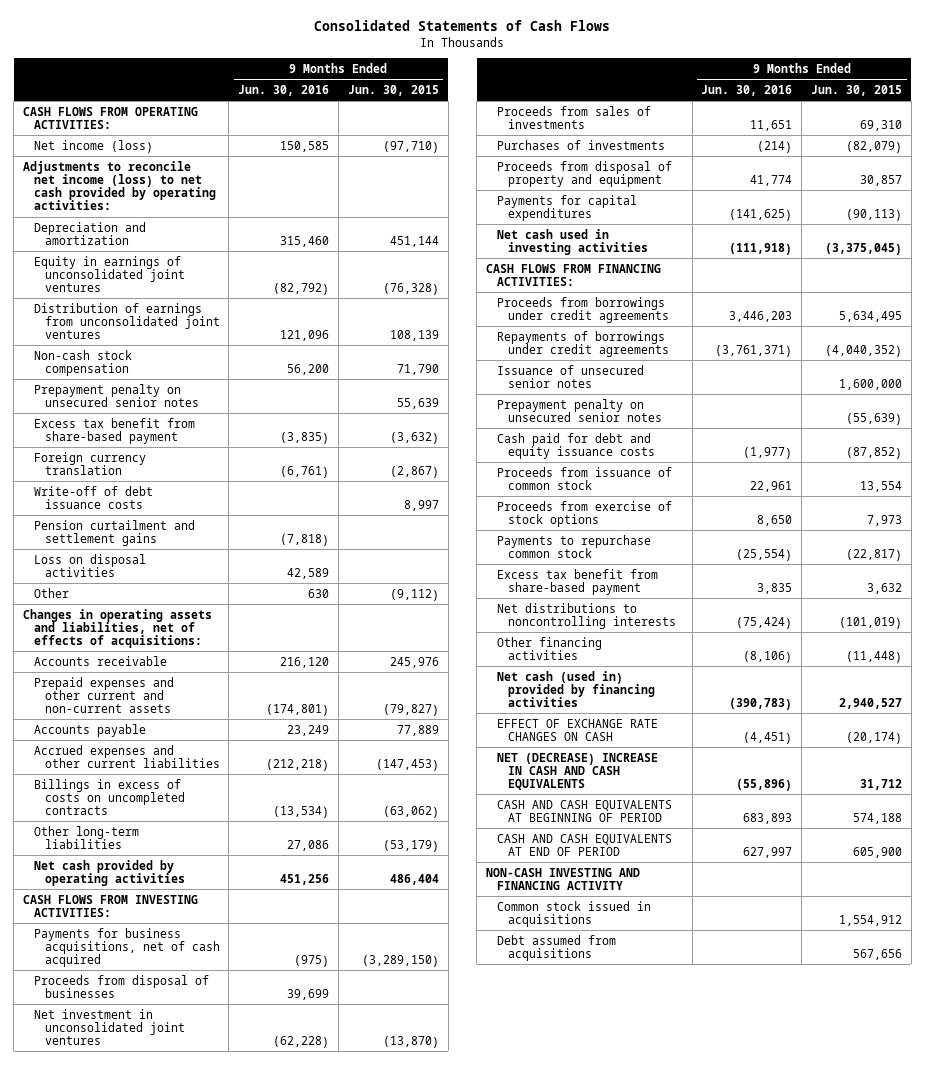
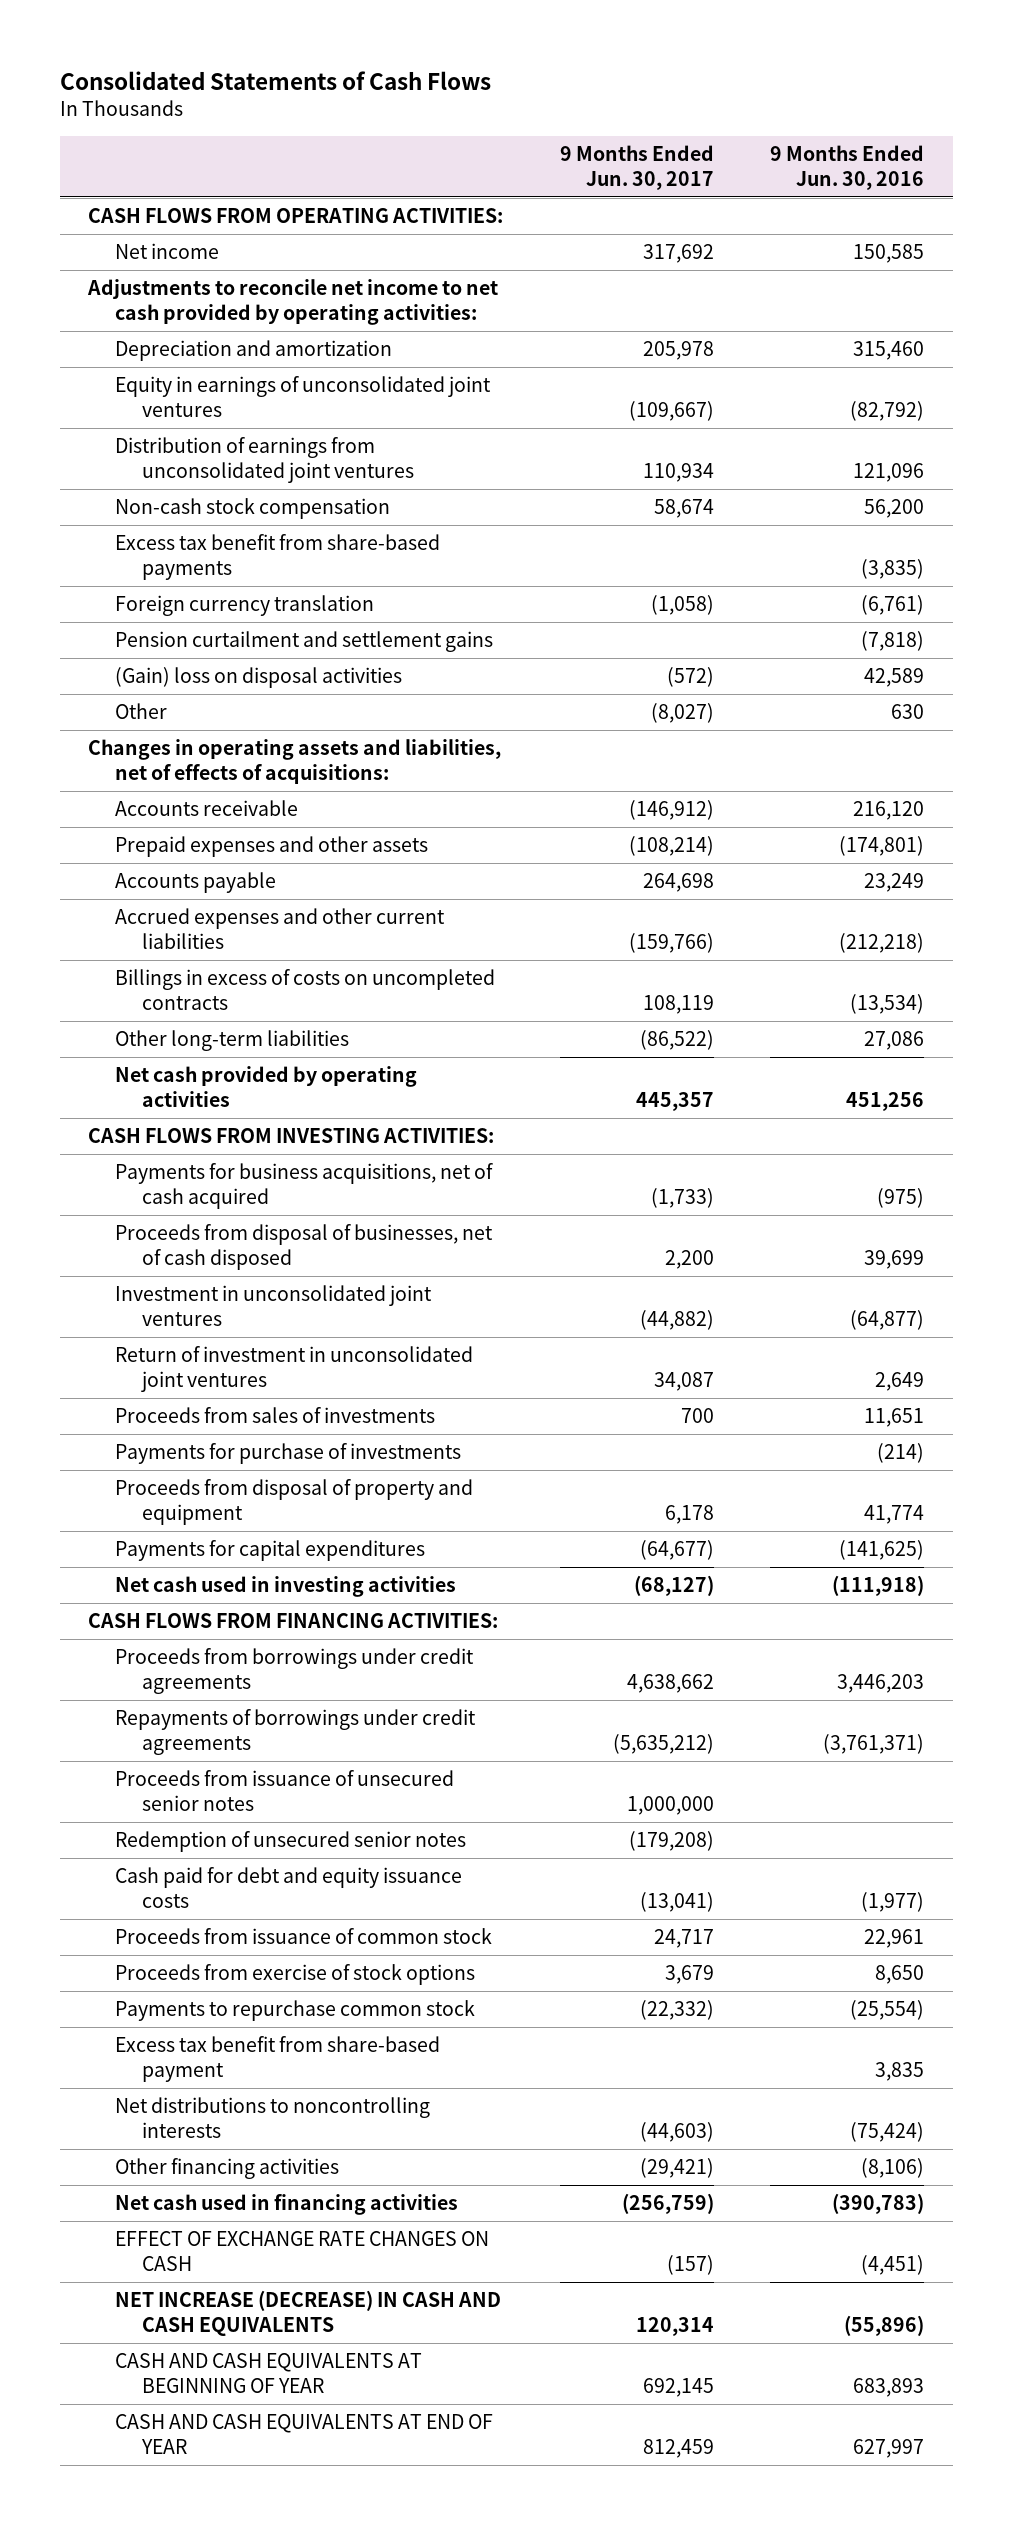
[347,84,439,96] Jun. 30, 2015 -> none
none -> [559,144,714,190] 9 Months Ended Jun. 30, 2017
[33,139,153,153] Net income (loss) -> [114,242,219,259] Net income
[22,160,216,211] Adjustments to reconcile net income (loss) to net cash provided by operating activities: -> [87,278,499,326] Adjustments to reconcile net income to net cash provided by operating activities:
[33,383,199,407] Prepayment penalty on unsecured senior notes -> none
[33,417,195,444] Excess tax benefit from share-based payment -> [114,533,440,581] Excess tax benefit from share-based payments
[33,485,153,509] Write-off of debt issuance costs -> none
[33,553,146,577] Loss on disposal activities -> [114,666,402,688] (Gain) loss on disposal activities
[33,676,174,714] Prepaid expenses and other current and non-current assets -> [114,835,428,857] Prepaid expenses and other assets
[33,974,209,998] Proceeds from disposal of businesses -> [114,1223,493,1271] Proceeds from disposal of businesses, net of cash disposed
[33,1008,185,1046] Net investment in unconsolidated joint ventures -> [114,1284,432,1327] Investment in unconsolidated joint ventures
[273,1036,330,1049] (62,228) -> [850,1310,925,1331] (64,877)
none -> [114,1345,473,1393] Return of investment in unconsolidated joint ventures
[496,139,665,150] Purchases of investments -> [114,1442,461,1464] Payments for purchase of investments
[496,398,662,422] Prepayment penalty on unsecured senior notes -> none
[496,364,644,388] Issuance of unsecured senior notes -> [114,1769,454,1812] Proceeds from issuance of unsecured senior notes
none -> [114,1830,466,1852] Redemption of unsecured senior notes
[496,670,655,708] Net cash (used in) provided by financing activities -> [114,2193,458,2215] Net cash used in financing activities
[485,867,640,890] NON-CASH INVESTING AND FINANCING ACTIVITY -> none
[496,900,651,927] Common stock issued in acquisitions -> none
[496,934,616,961] Debt assumed from acquisitions -> none
[496,752,658,791] NET (DECREASE) INCREASE IN CASH AND CASH EQUIVALENTS -> [114,2289,501,2337] NET INCREASE (DECREASE) IN CASH AND CASH EQUIVALENTS
[496,799,672,822] CASH AND CASH EQUIVALENTS AT BEGINNING OF PERIOD -> [114,2352,422,2394] CASH AND CASH EQUIVALENTS AT BEGINNING OF YEAR
[496,833,672,856] CASH AND CASH EQUIVALENTS AT END OF PERIOD -> [114,2413,493,2455] CASH AND CASH EQUIVALENTS AT END OF YEAR

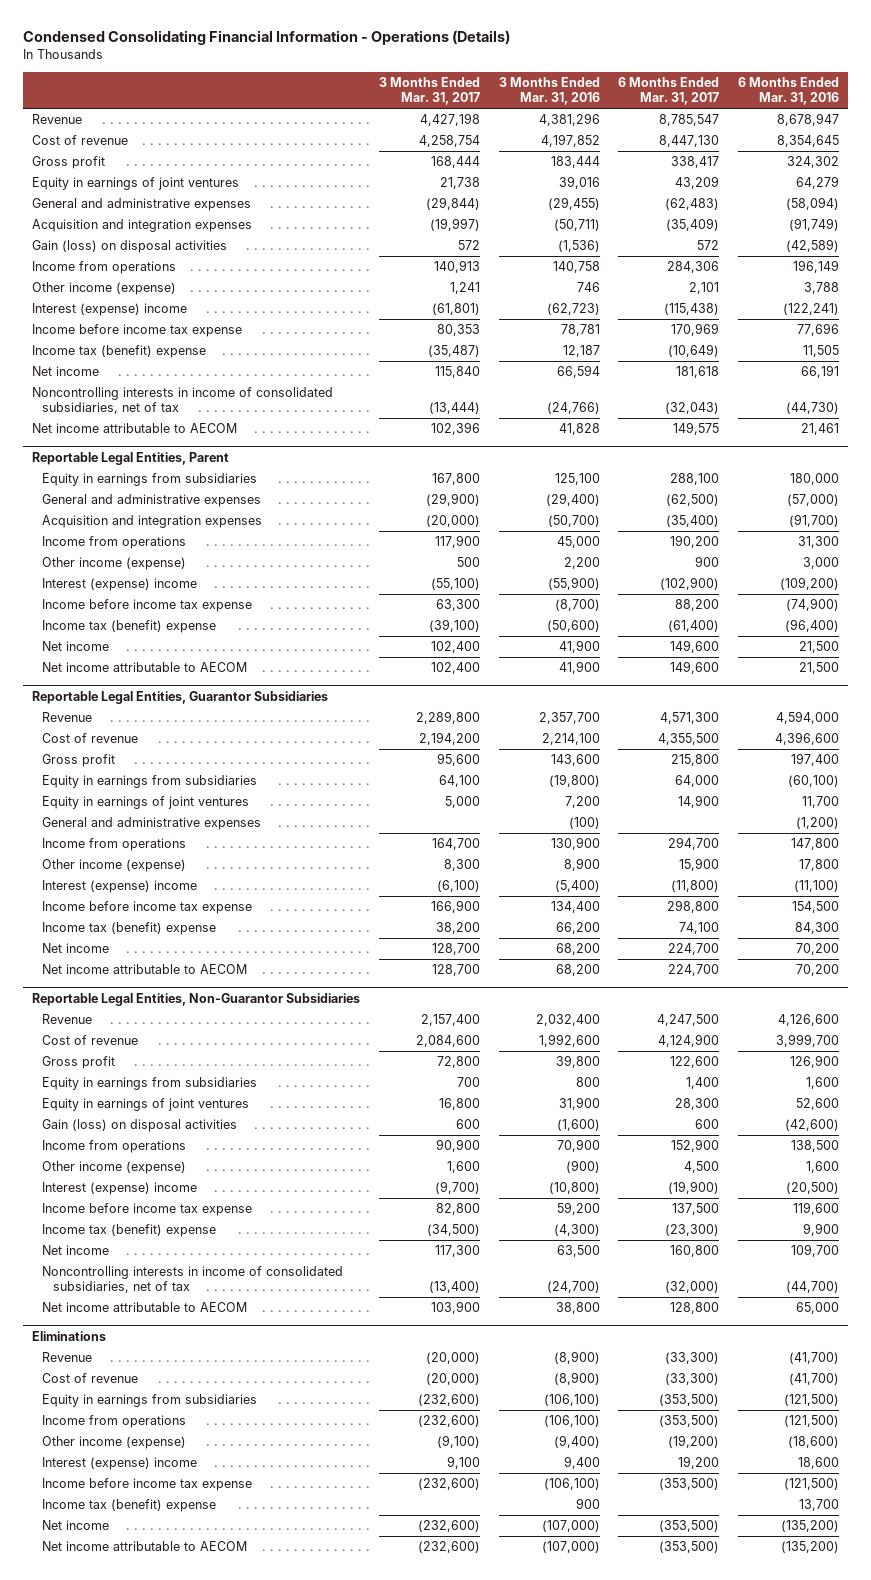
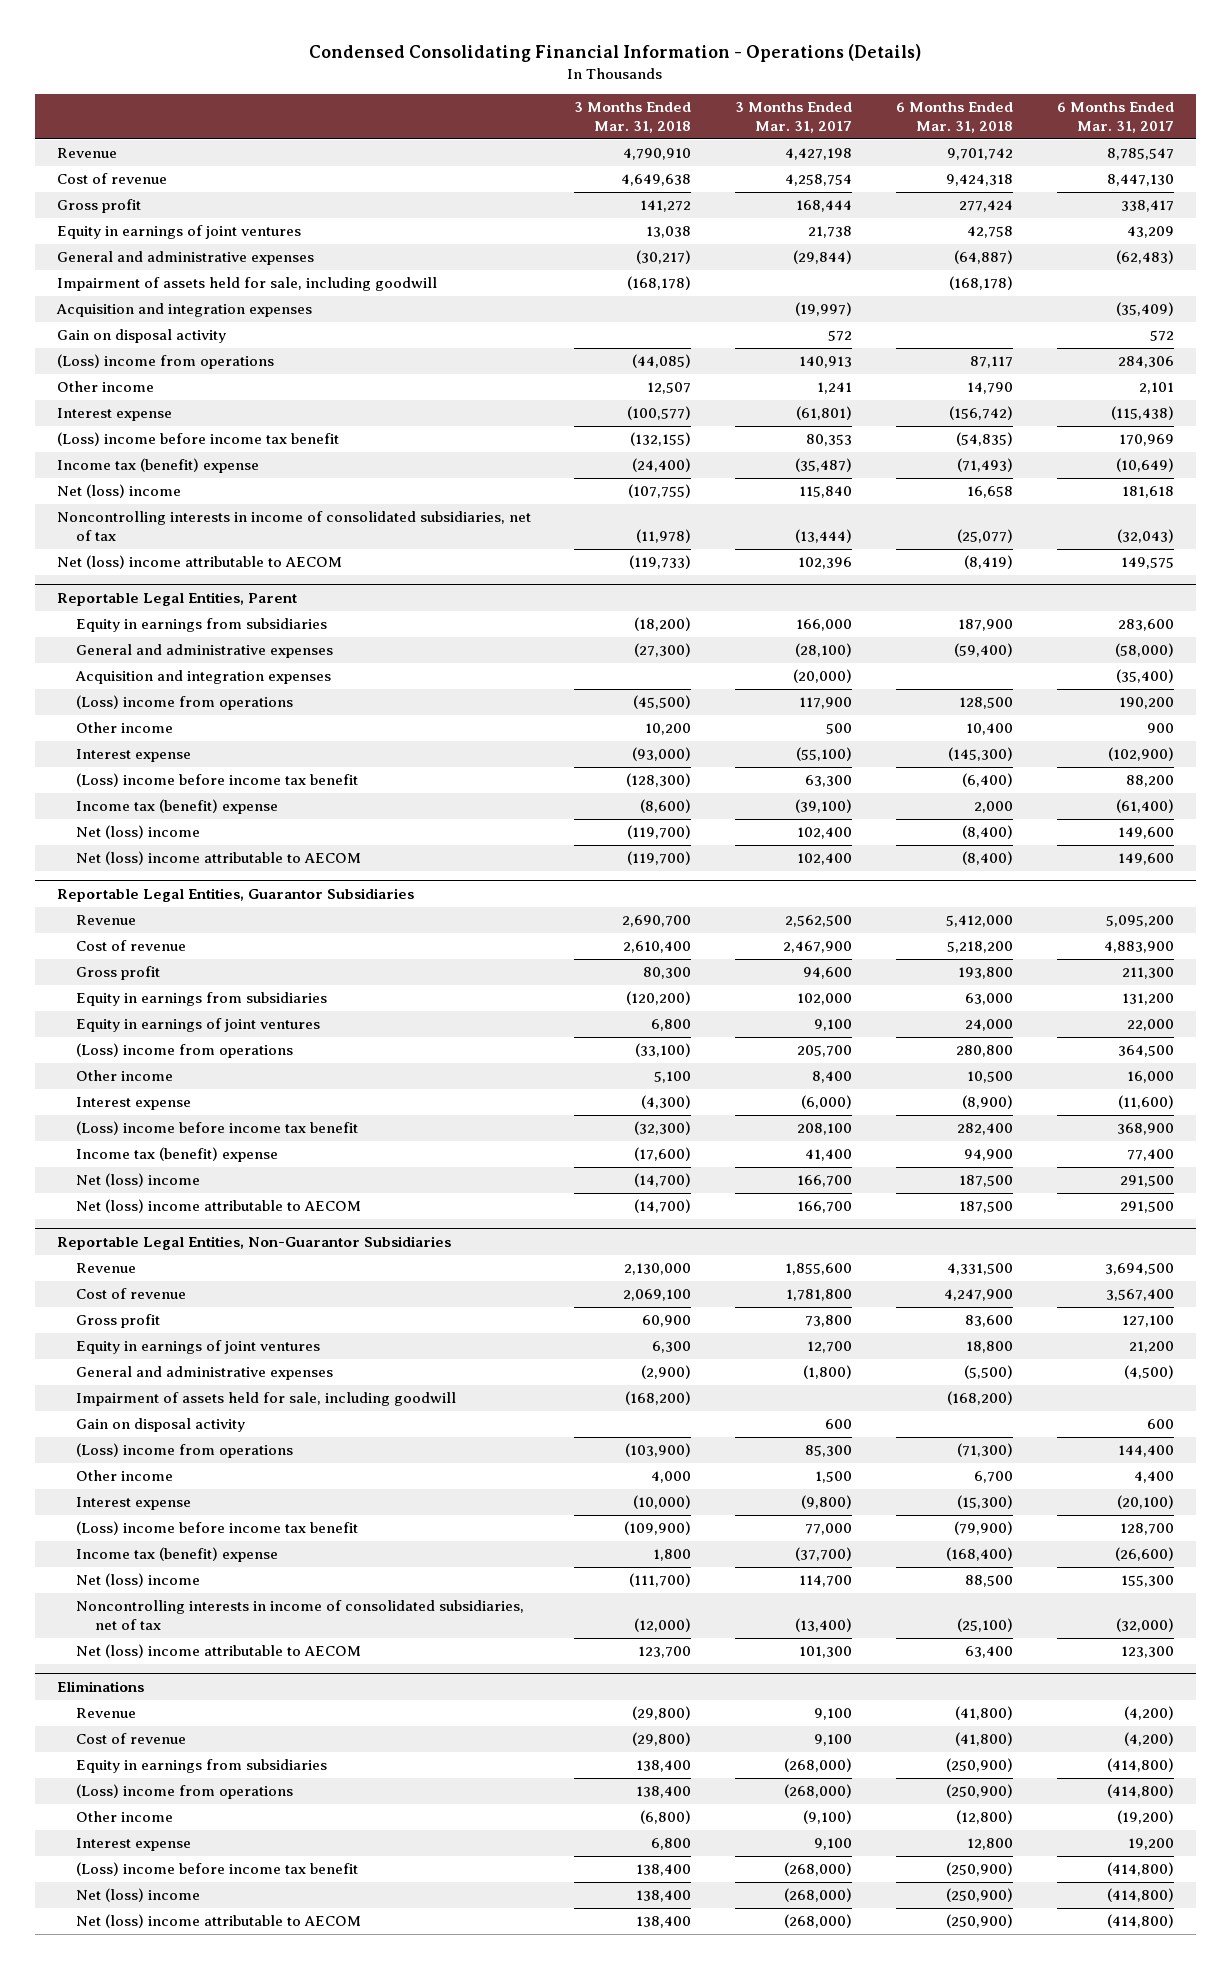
[498,77,600,106] 3 Months Ended Mar. 31, 2016 -> none
[737,77,839,106] 6 Months Ended Mar. 31, 2016 -> none
none -> [574,101,692,134] 3 Months Ended Mar. 31, 2018
none -> [896,101,1014,134] 6 Months Ended Mar. 31, 2018
none -> [56,277,437,292] Impairment of assets held for sale, including goodwill
[32,240,228,254] Gain (loss) on disposal activities -> [56,329,226,344] Gain on disposal activity
[32,261,177,275] Income from operations -> [56,354,274,370] (Loss) income from operations
[32,282,177,296] Other income (expense) -> [56,381,154,393] Other income
[32,303,188,317] Interest (expense) income -> [56,408,172,422] Interest expense
[32,324,243,338] Income before income tax expense -> [56,432,339,447] (Loss) income before income tax benefit
[32,366,100,377] Net income -> [56,484,181,499] Net (loss) income
[32,423,238,434] Net income attributable to AECOM -> [56,555,342,570] Net (loss) income attributable to AECOM
[431,473,480,486] 167,800 -> [796,619,853,632] 166,000
[670,473,720,486] 288,100 -> [1118,619,1175,632] 283,600
[425,493,480,507] (29,900) -> [795,643,853,658] (28,100)
[666,494,720,507] (62,500) -> [1115,643,1175,658] (58,000)
[42,536,187,550] Income from operations -> [75,695,293,711] (Loss) income from operations
[42,557,187,571] Other income (expense) -> [75,722,173,734] Other income
[42,578,198,592] Interest (expense) income -> [75,749,191,763] Interest expense
[42,599,253,613] Income before income tax expense -> [75,773,358,788] (Loss) income before income tax benefit
[42,641,110,652] Net income -> [75,825,200,840] Net (loss) income
[42,662,248,673] Net income attributable to AECOM -> [75,851,361,866] Net (loss) income attributable to AECOM
[42,817,262,831] General and administrative expenses -> none
[415,711,480,725] 2,289,800 -> [785,915,853,928] 2,562,500
[660,712,720,725] 4,571,300 -> [1106,915,1175,928] 5,095,200
[418,732,480,746] 2,194,200 -> [783,941,853,954] 2,467,900
[658,733,720,746] 4,355,500 -> [1104,941,1175,954] 4,883,900
[436,753,480,767] 95,600 -> [803,967,853,980] 94,600
[671,754,720,767] 215,800 -> [1122,967,1175,980] 211,300
[438,775,480,788] 64,100 -> [797,993,853,1006] 102,000
[675,775,720,788] 64,000 -> [1122,993,1175,1006] 131,200
[444,796,480,809] 5,000 -> [814,1019,853,1032] 9,100
[678,795,720,809] 14,900 -> [1127,1019,1175,1032] 22,000
[42,838,187,852] Income from operations -> [75,1043,293,1059] (Loss) income from operations
[431,838,480,851] 164,700 -> [797,1045,853,1058] 205,700
[668,837,720,851] 294,700 -> [1118,1045,1175,1058] 364,500
[42,859,187,873] Other income (expense) -> [75,1070,173,1082] Other income
[443,859,480,872] 8,300 -> [812,1071,853,1084] 8,400
[679,858,720,872] 15,900 -> [1127,1071,1175,1084] 16,000
[42,880,198,894] Interest (expense) income -> [75,1097,191,1111] Interest expense
[436,880,480,893] (6,100) -> [801,1095,853,1110] (6,000)
[671,880,720,893] (11,800) -> [1118,1095,1175,1110] (11,600)
[42,901,253,915] Income before income tax expense -> [75,1121,358,1136] (Loss) income before income tax benefit
[430,900,480,914] 166,900 -> [797,1123,853,1136] 208,100
[667,900,720,914] 298,800 -> [1117,1123,1175,1136] 368,900
[435,922,480,935] 38,200 -> [805,1149,853,1162] 41,400
[679,922,720,935] 74,100 -> [1127,1149,1175,1162] 77,400
[42,943,110,954] Net income -> [75,1173,200,1188] Net (loss) income
[431,943,480,956] 128,700 -> [797,1175,853,1188] 166,700
[668,943,720,956] 224,700 -> [1120,1175,1175,1188] 291,500
[42,964,248,975] Net income attributable to AECOM -> [75,1199,361,1214] Net (loss) income attributable to AECOM
[431,964,480,977] 128,700 -> [797,1201,853,1214] 166,700
[668,964,720,977] 224,700 -> [1120,1201,1175,1214] 291,500
[42,1077,258,1091] Equity in earnings from subsidiaries -> none
[420,1014,480,1027] 2,157,400 -> [785,1263,853,1276] 1,855,600
[657,1014,720,1027] 4,247,500 -> [1105,1263,1175,1276] 3,694,500
[415,1035,480,1048] 2,084,600 -> [786,1289,853,1302] 1,781,800
[658,1034,720,1048] 4,124,900 -> [1106,1289,1175,1302] 3,567,400
[436,1056,480,1069] 72,800 -> [805,1315,853,1328] 73,800
[670,1056,720,1069] 122,600 -> [1122,1315,1175,1328] 127,100
[438,1098,480,1111] 16,800 -> [807,1341,853,1354] 12,700
[675,1098,720,1111] 28,300 -> [1129,1341,1175,1354] 21,200
none -> [75,1366,333,1381] General and administrative expenses
none -> [75,1392,456,1407] Impairment of assets held for sale, including goodwill
[42,1119,238,1133] Gain (loss) on disposal activities -> [75,1418,245,1433] Gain on disposal activity
[42,1140,187,1154] Income from operations -> [75,1443,293,1459] (Loss) income from operations
[435,1139,480,1153] 90,900 -> [805,1445,853,1458] 85,300
[671,1139,720,1153] 152,900 -> [1118,1445,1175,1458] 144,400
[42,1161,187,1175] Other income (expense) -> [75,1470,173,1482] Other income
[446,1161,480,1174] 1,600 -> [815,1471,853,1484] 1,500
[684,1161,720,1174] 4,500 -> [1134,1471,1175,1484] 4,400
[42,1182,198,1196] Interest (expense) income -> [75,1497,191,1511] Interest expense
[434,1181,480,1195] (9,700) -> [801,1495,853,1510] (9,800)
[668,1181,720,1195] (19,900) -> [1117,1495,1175,1510] (20,100)
[42,1203,253,1217] Income before income tax expense -> [75,1521,358,1536] (Loss) income before income tax benefit
[435,1203,480,1216] 82,800 -> [805,1523,853,1536] 77,000
[672,1203,720,1216] 137,500 -> [1120,1523,1175,1536] 128,700
[426,1224,480,1237] (34,500) -> [795,1547,853,1562] (37,700)
[665,1224,720,1237] (23,300) -> [1115,1547,1175,1562] (26,600)
[42,1245,110,1256] Net income -> [75,1573,200,1588] Net (loss) income
[434,1245,480,1258] 117,300 -> [799,1575,853,1588] 114,700
[670,1245,720,1258] 160,800 -> [1121,1575,1175,1588] 155,300
[42,1302,248,1313] Net income attributable to AECOM -> [75,1644,361,1659] Net (loss) income attributable to AECOM
[430,1301,480,1315] 103,900 -> [799,1646,853,1659] 101,300
[670,1302,720,1315] 128,800 -> [1121,1646,1175,1659] 123,300
[42,1499,217,1513] Income tax (benefit) expense -> none
[425,1352,480,1365] (20,000) -> [814,1708,853,1721] 9,100
[665,1352,720,1365] (33,300) -> [1124,1706,1175,1721] (4,200)
[425,1373,480,1386] (20,000) -> [814,1734,853,1747] 9,100
[665,1373,720,1386] (33,300) -> [1124,1732,1175,1747] (4,200)
[417,1394,480,1407] (232,600) -> [784,1758,853,1773] (268,000)
[659,1394,720,1407] (353,500) -> [1107,1758,1175,1773] (414,800)
[42,1415,187,1429] Income from operations -> [75,1784,293,1800] (Loss) income from operations
[417,1415,480,1428] (232,600) -> [784,1784,853,1799] (268,000)
[659,1415,720,1428] (353,500) -> [1107,1784,1175,1799] (414,800)
[42,1436,187,1450] Other income (expense) -> [75,1811,173,1823] Other income
[42,1457,198,1471] Interest (expense) income -> [75,1838,191,1852] Interest expense
[42,1478,253,1492] Income before income tax expense -> [75,1862,358,1877] (Loss) income before income tax benefit
[417,1478,480,1491] (232,600) -> [784,1862,853,1877] (268,000)
[659,1478,720,1491] (353,500) -> [1107,1862,1175,1877] (414,800)
[42,1520,110,1531] Net income -> [75,1888,200,1903] Net (loss) income
[417,1520,480,1533] (232,600) -> [784,1888,853,1903] (268,000)
[659,1520,720,1533] (353,500) -> [1107,1888,1175,1903] (414,800)
[42,1541,248,1552] Net income attributable to AECOM -> [75,1914,361,1929] Net (loss) income attributable to AECOM
[417,1541,480,1554] (232,600) -> [784,1914,853,1929] (268,000)
[659,1541,720,1554] (353,500) -> [1107,1914,1175,1929] (414,800)

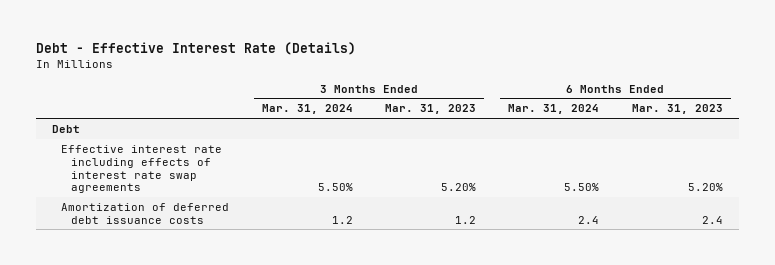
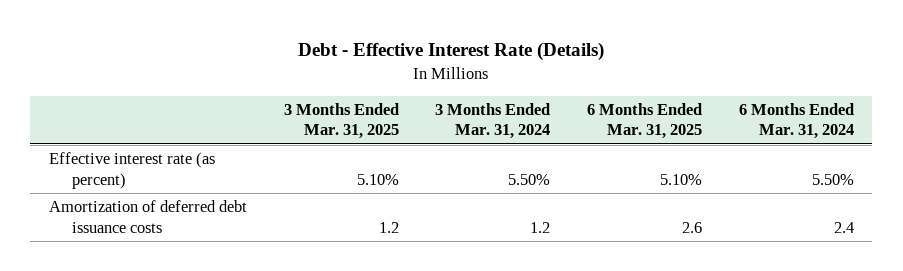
[384,104,476,115] Mar. 31, 2023 -> none
[631,104,723,115] Mar. 31, 2023 -> none
none -> [283,103,399,140] 3 Months Ended Mar. 31, 2025
none -> [587,103,703,140] 6 Months Ended Mar. 31, 2025
[52,124,81,133] Debt -> none
[61,144,223,194] Effective interest rate including effects of interest rate swap agreements -> [48,152,215,189] Effective interest rate (as percent)

